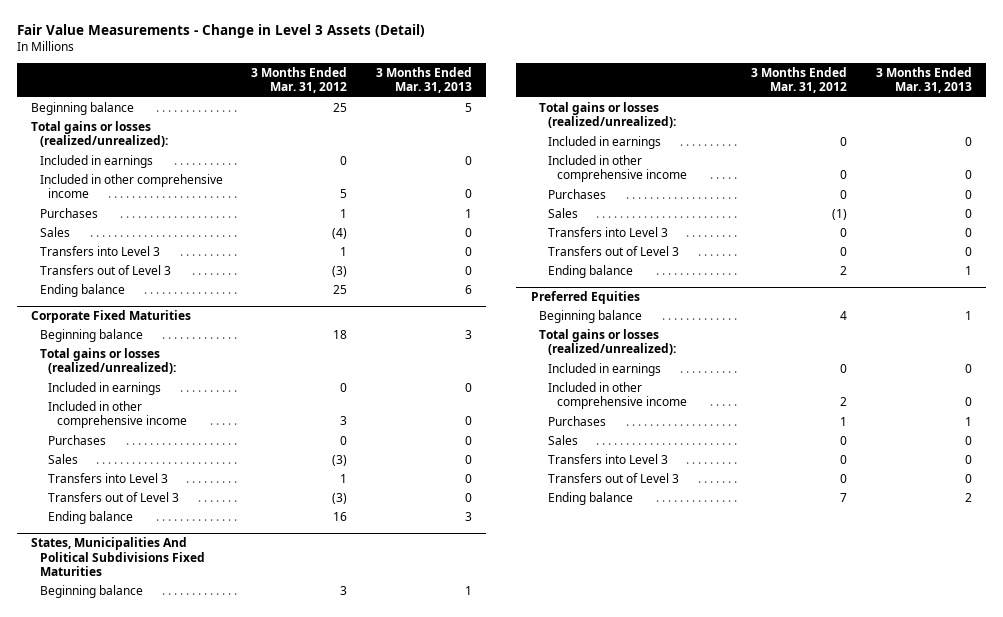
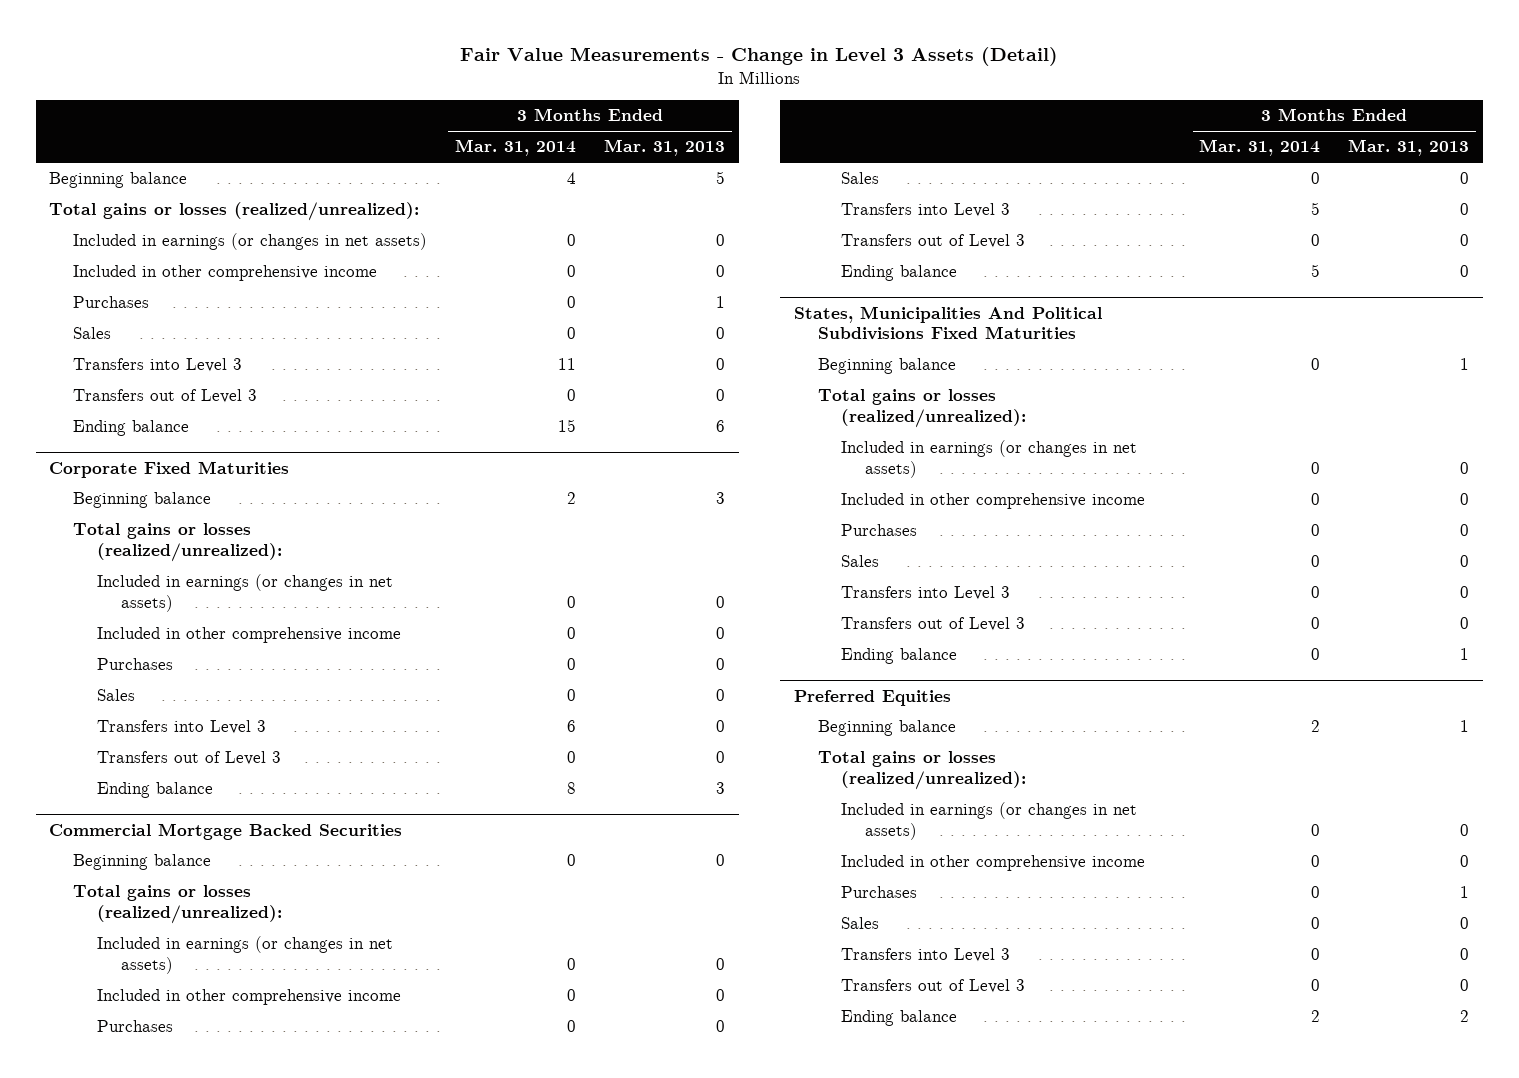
[251,66,348,94] 3 Months Ended Mar. 31, 2012 -> none
none -> [454,139,576,157] Mar. 31, 2014
[39,154,153,168] Included in earnings -> [73,233,428,251] Included in earnings (or changes in net assets)
[48,381,162,395] Included in earnings -> [96,574,393,612] Included in earnings (or changes in net assets)
none -> [49,822,403,840] Commercial Mortgage Backed Securities
none -> [73,854,212,871] Beginning balance
none -> [73,885,282,924] Total gains or losses (realized/unrealized):
none -> [96,936,393,974] Included in earnings (or changes in net assets)
none -> [96,989,401,1006] Included in other comprehensive income
none -> [96,1020,173,1033] Purchases
none -> [841,172,880,185] Sales
none -> [841,203,1011,218] Transfers into Level 3
none -> [841,234,1026,249] Transfers out of Level 3
none -> [841,265,958,282] Ending balance
[547,135,661,149] Included in earnings -> [841,440,1138,478] Included in earnings (or changes in net assets)
[547,362,661,376] Included in earnings -> [841,802,1138,840] Included in earnings (or changes in net assets)

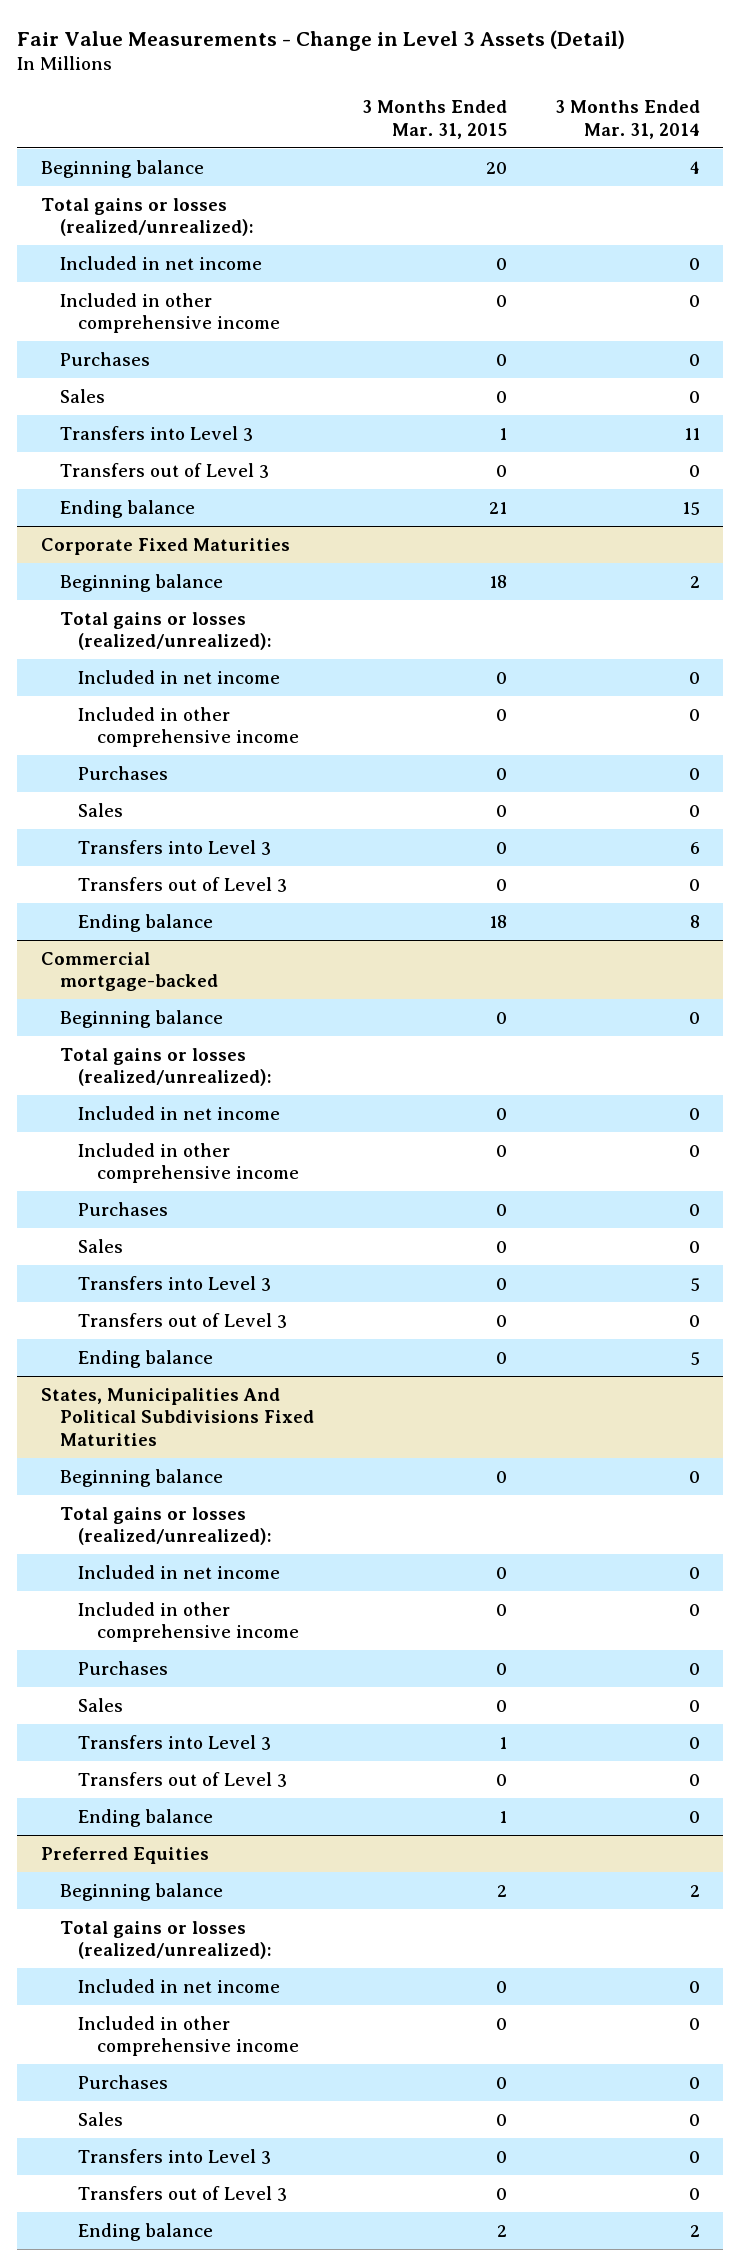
[603,139,725,157] Mar. 31, 2013 -> none
none -> [361,100,507,139] 3 Months Ended Mar. 31, 2015
[73,233,428,251] Included in earnings (or changes in net assets) -> [59,255,262,270] Included in net income
[96,574,393,612] Included in earnings (or changes in net assets) -> [78,669,281,684] Included in net income
[49,822,403,840] Commercial Mortgage Backed Securities -> [41,951,218,992] Commercial mortgage-backed
[96,936,393,974] Included in earnings (or changes in net assets) -> [78,1105,281,1120] Included in net income
[841,440,1138,478] Included in earnings (or changes in net assets) -> [78,1564,281,1579] Included in net income
[841,802,1138,840] Included in earnings (or changes in net assets) -> [78,1978,281,1993] Included in net income

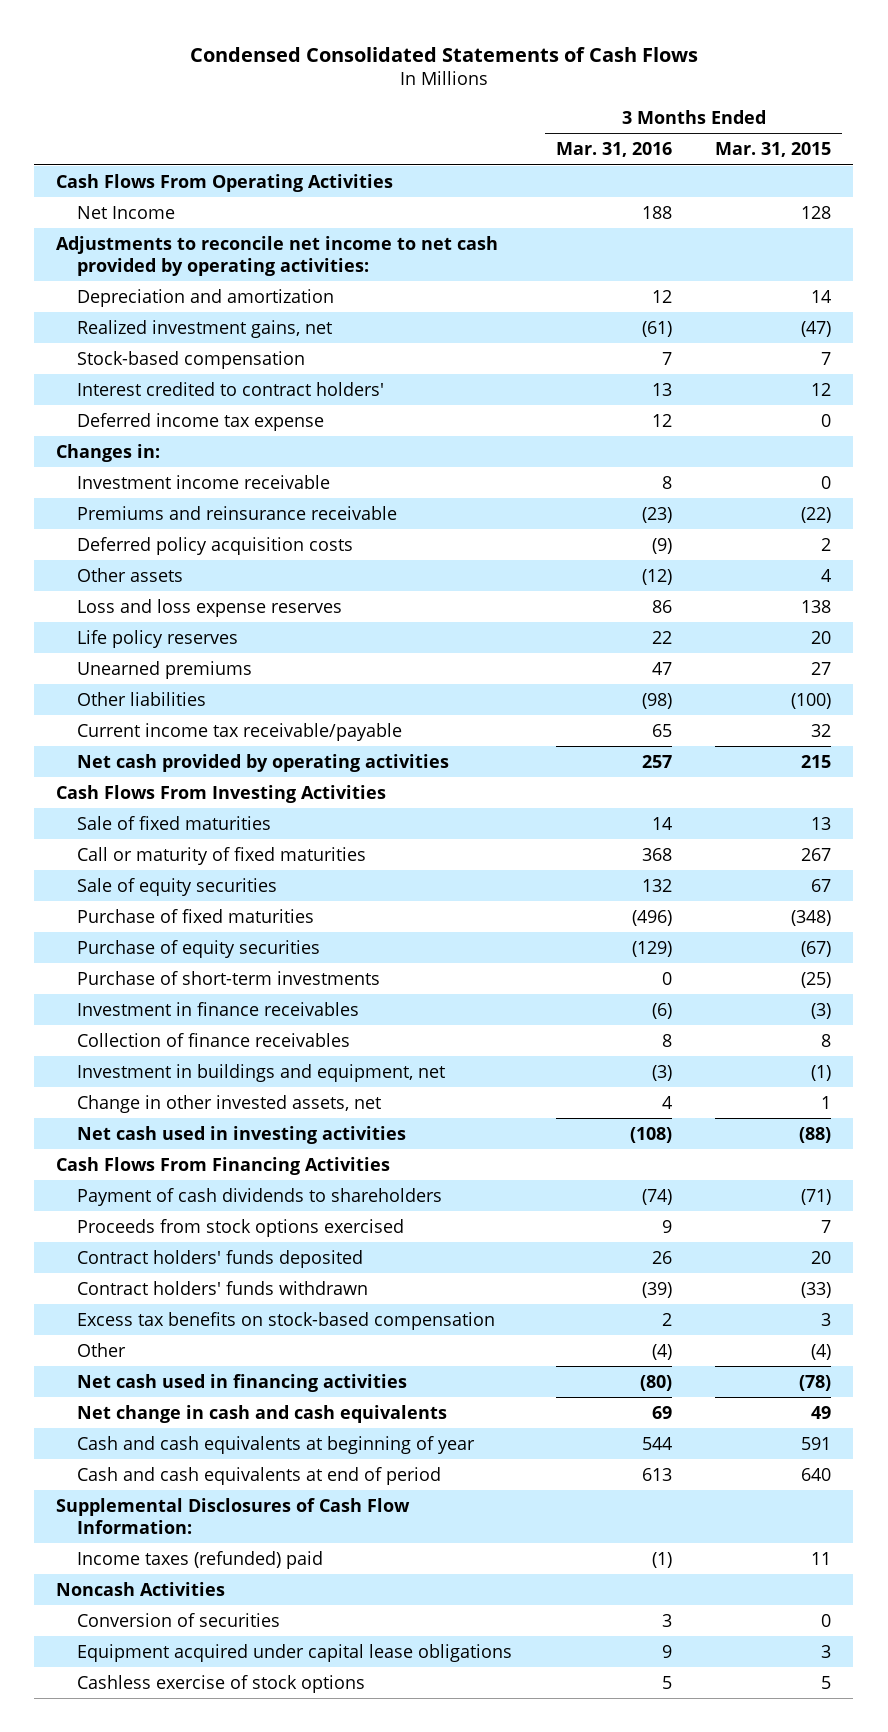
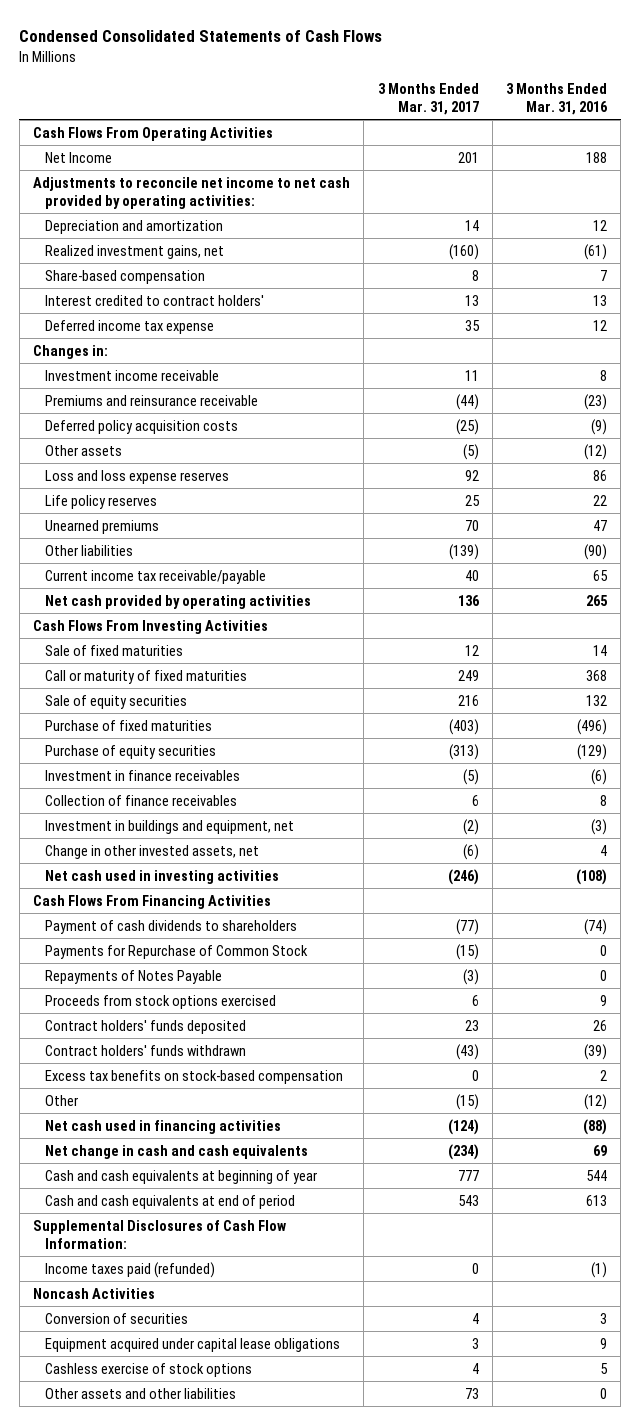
[715,142,832,158] Mar. 31, 2015 -> none
none -> [377,82,479,116] 3 Months Ended Mar. 31, 2017
[76,350,305,369] Stock-based compensation -> [44,269,205,284] Share-based compensation
[641,692,672,709] (98) -> [584,543,608,560] (90)
[641,754,672,768] 257 -> [586,594,609,606] 265
[76,970,380,985] Purchase of short-term investments -> none
none -> [44,944,308,959] Payments for Repurchase of Common Stock
none -> [44,969,222,984] Repayments of Notes Payable
[651,1343,672,1360] (4) -> [584,1093,608,1110] (12)
[639,1374,672,1391] (80) -> [583,1118,608,1135] (88)
[76,1550,323,1569] Income taxes (refunded) paid -> [44,1261,215,1278] Income taxes paid (refunded)
none -> [44,1387,236,1399] Other assets and other liabilities

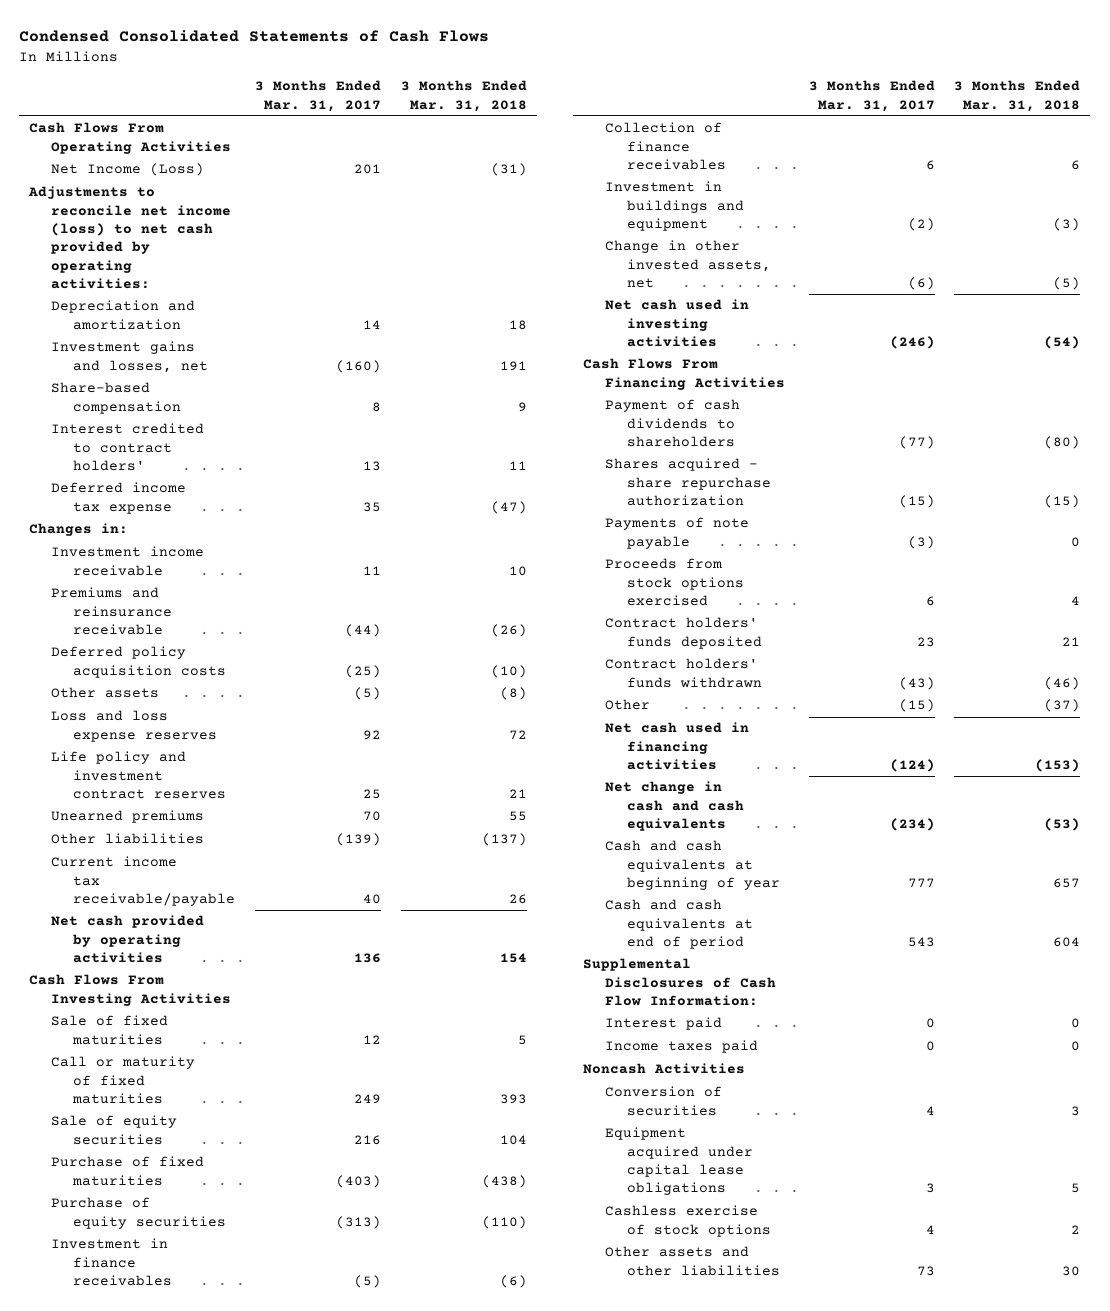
[506,82,609,116] 3 Months Ended Mar. 31, 2016 -> none
none -> [400,80,527,112] 3 Months Ended Mar. 31, 2018
[44,151,112,163] Net Income -> [51,163,205,177] Net Income (Loss)
[33,176,351,209] Adjustments to reconcile net income to net cash provided by operating activities: -> [28,186,232,289] Adjustments to reconcile net income (loss) to net cash provided by operating activities:
[44,244,224,259] Realized investment gains, net -> [51,341,209,373] Investment gains and losses, net
[44,494,157,509] Life policy reserves -> [51,751,227,800] Life policy and investment contract reserves
[44,819,294,834] Investment in buildings and equipment, net -> [604,181,744,232] Investment in buildings and equipment
[44,944,308,959] Payments for Repurchase of Common Stock -> [604,458,771,507] Shares acquired - share repurchase authorization
[44,969,222,984] Repayments of Notes Payable -> [604,517,749,549] Payments of note payable
[44,1069,343,1084] Excess tax benefits on stock-based compensation -> none
none -> [604,1017,722,1031] Interest paid
[44,1261,215,1278] Income taxes paid (refunded) -> [604,1040,758,1054] Income taxes paid

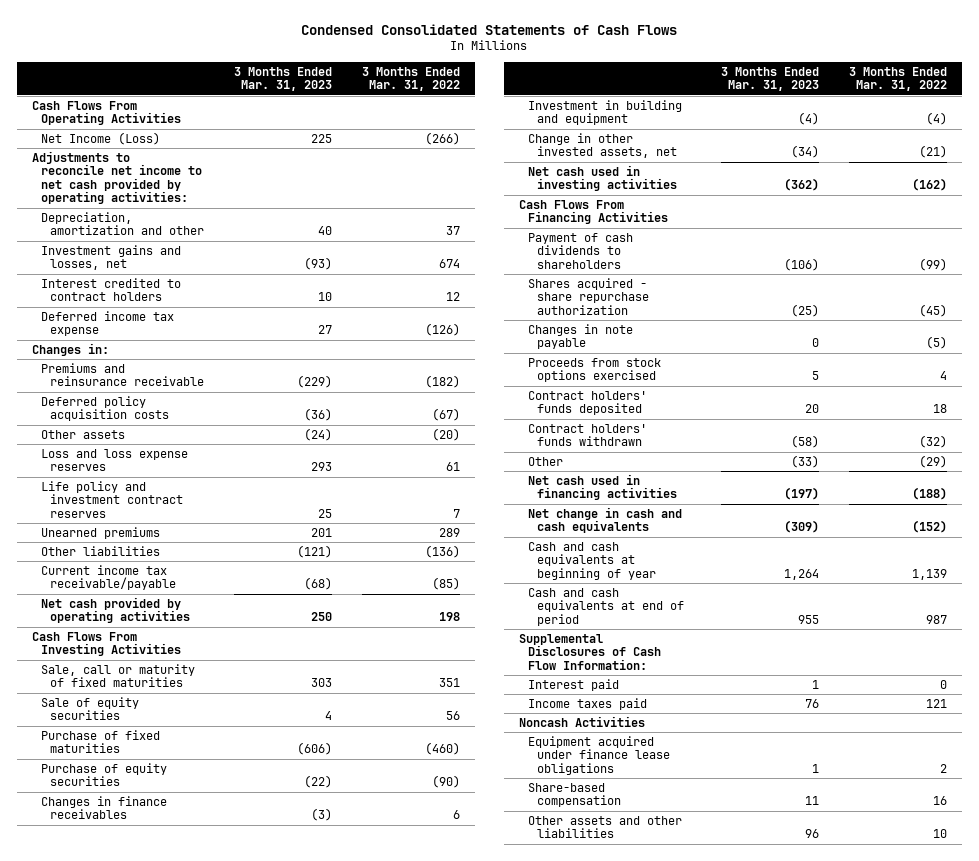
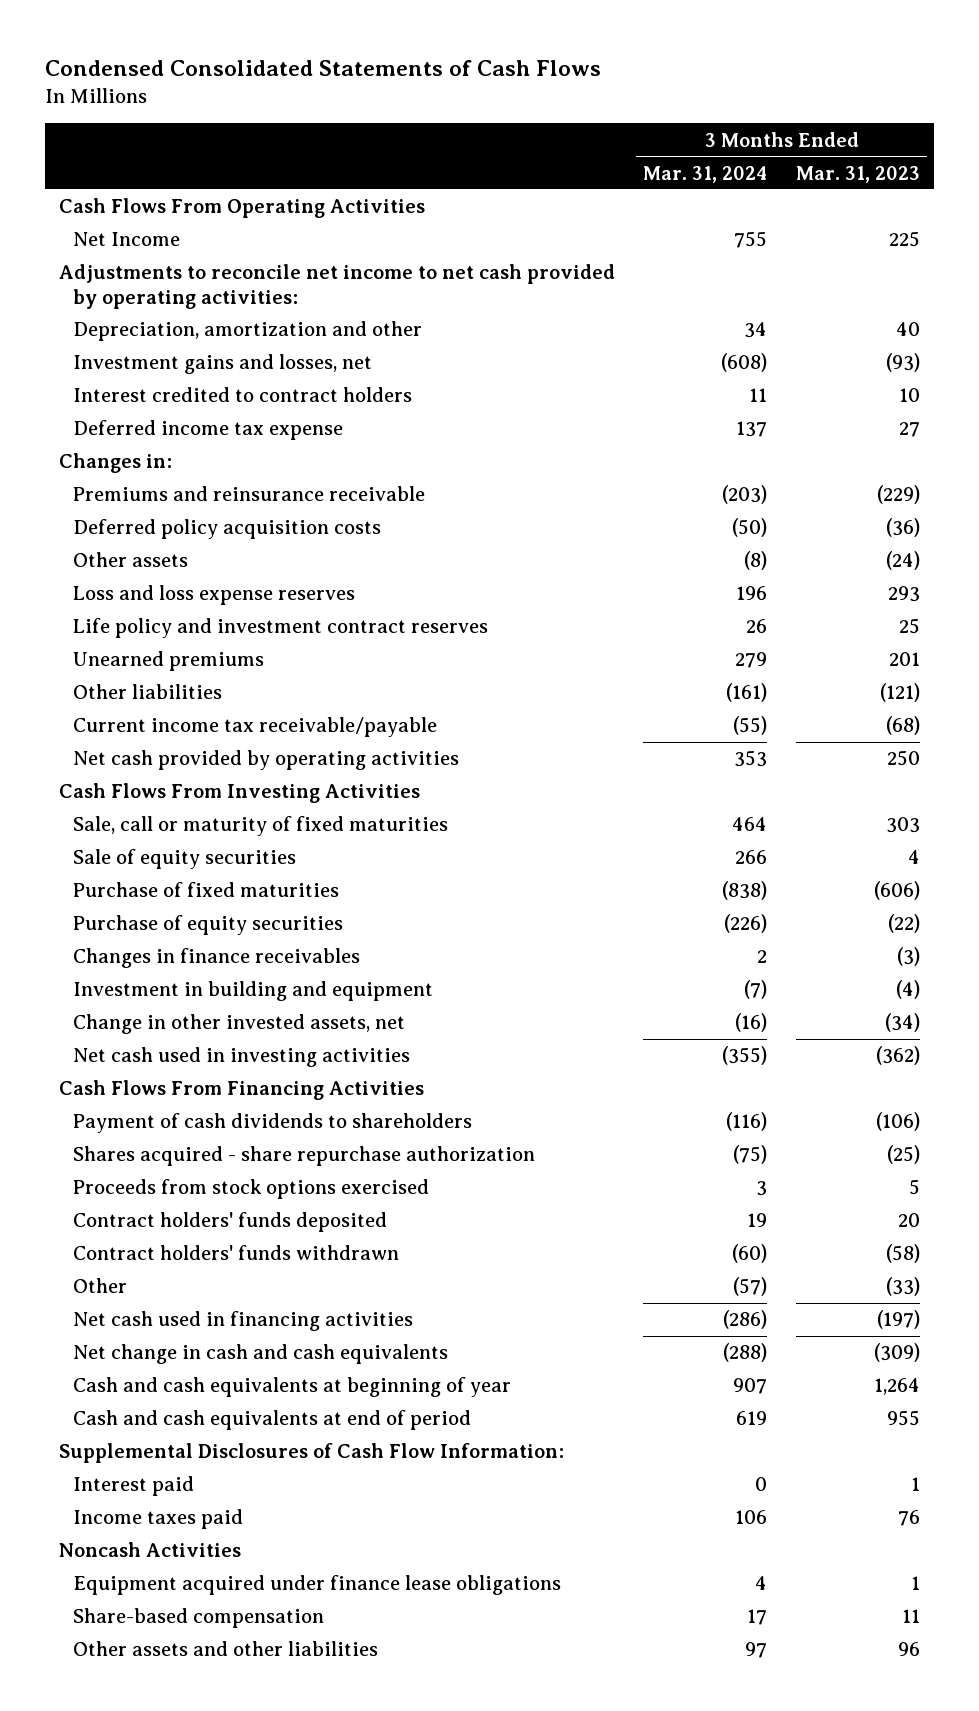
[361,66,460,92] 3 Months Ended Mar. 31, 2022 -> none
none -> [643,165,768,183] Mar. 31, 2024
[40,131,160,145] Net Income (Loss) -> [73,232,181,247] Net Income
[528,323,634,350] Changes in note payable -> none

